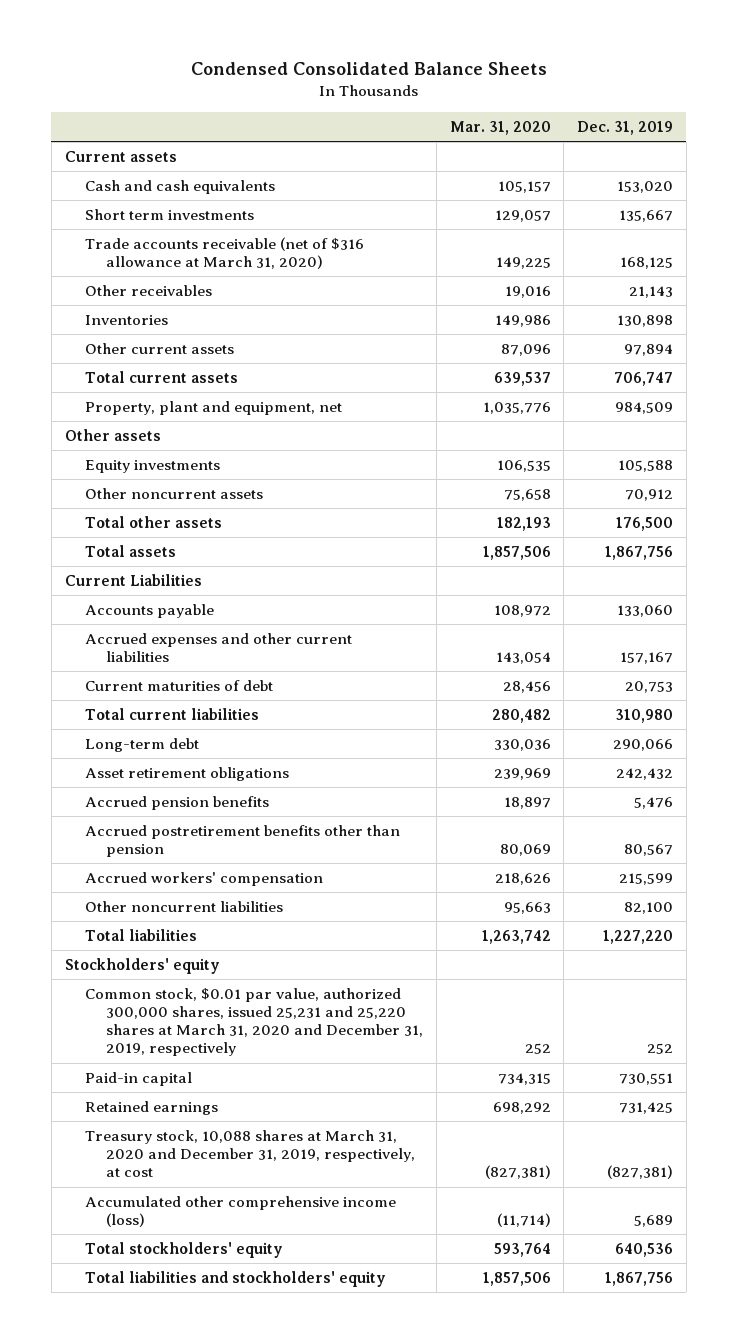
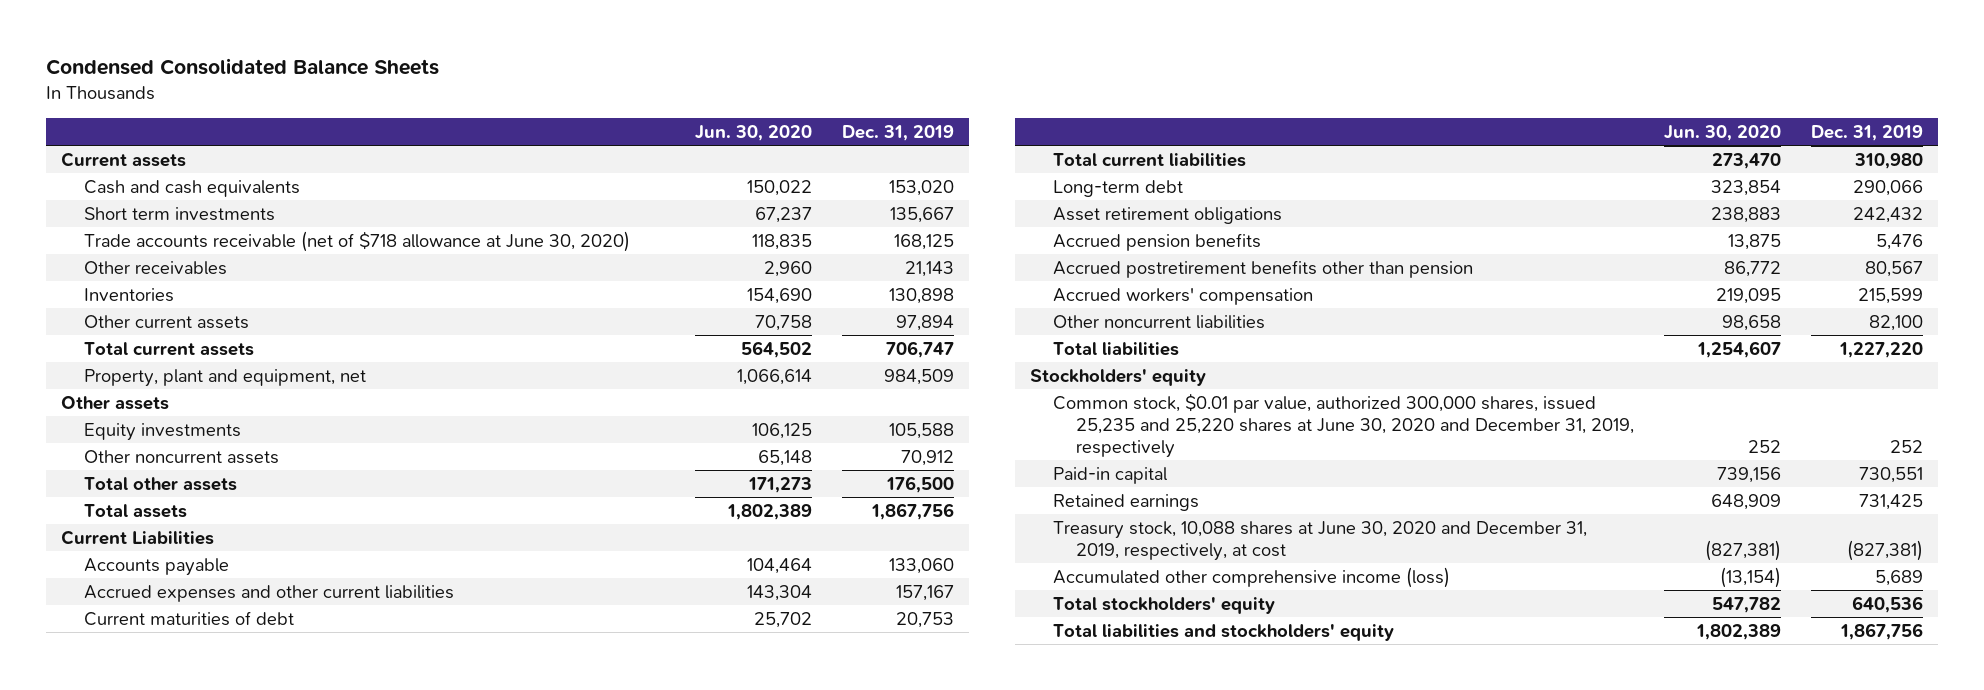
[449,120,551,135] Mar. 31, 2020 -> none
none -> [694,124,812,141] Jun. 30, 2020
[85,236,365,270] Trade accounts receivable (net of $316 allowance at March 31, 2020) -> [83,230,630,252] Trade accounts receivable (net of $718 allowance at June 30, 2020)
[85,987,424,1057] Common stock, $0.01 par value, authorized 300,000 shares, issued 25,231 and 25,220 shares at March 31, 2020 and December 31, 2019, respectively -> [1052,392,1634,458] Common stock, $0.01 par value, authorized 300,000 shares, issued 25,235 and 25,220 shares at June 30, 2020 and December 31, 2019, respectively
[85,1129,416,1178] Treasury stock, 10,088 shares at March 31, 2020 and December 31, 2019, respectively, at cost -> [1052,520,1587,561] Treasury stock, 10,088 shares at June 30, 2020 and December 31, 2019, respectively, at cost

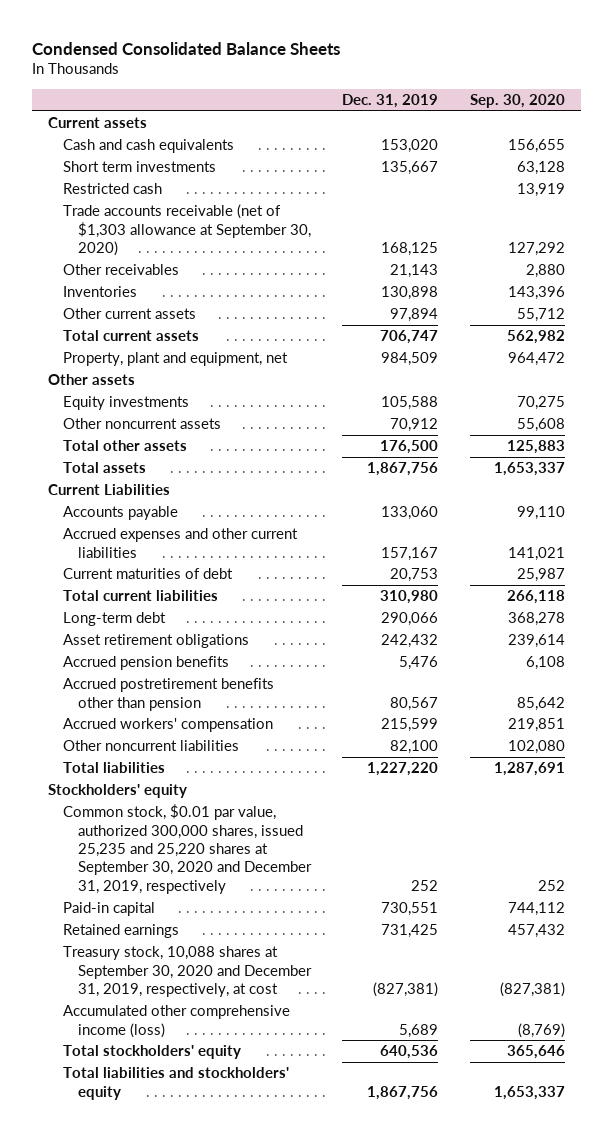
[694,124,812,141] Jun. 30, 2020 -> none
none -> [469,93,565,108] Sep. 30, 2020
none -> [62,183,162,195] Restricted cash
[83,230,630,252] Trade accounts receivable (net of $718 allowance at June 30, 2020) -> [62,204,311,256] Trade accounts receivable (net of $1,303 allowance at September 30, 2020)
[1052,392,1634,458] Common stock, $0.01 par value, authorized 300,000 shares, issued 25,235 and 25,220 shares at June 30, 2020 and December 31, 2019, respectively -> [62,804,312,894] Common stock, $0.01 par value, authorized 300,000 shares, issued 25,235 and 25,220 shares at September 30, 2020 and December 31, 2019, respectively
[1052,520,1587,561] Treasury stock, 10,088 shares at June 30, 2020 and December 31, 2019, respectively, at cost -> [62,946,312,997] Treasury stock, 10,088 shares at September 30, 2020 and December 31, 2019, respectively, at cost

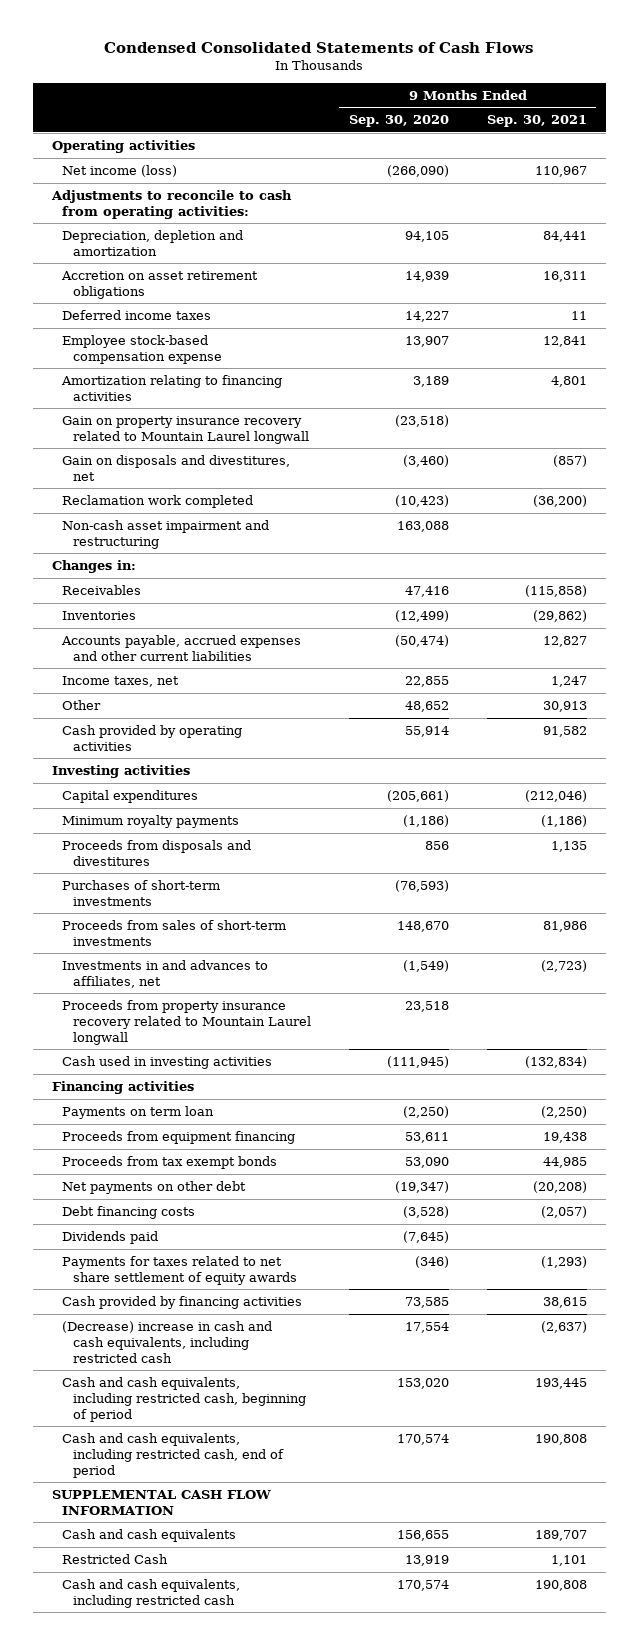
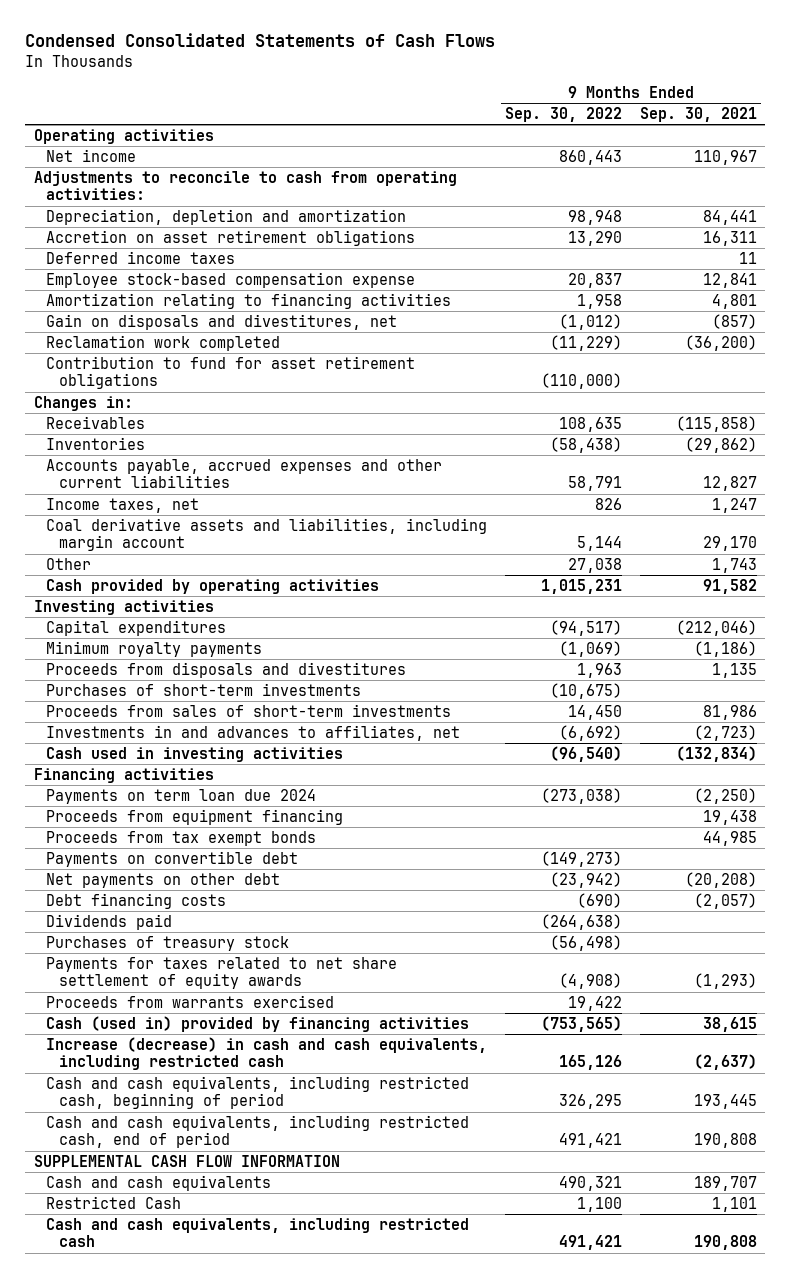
[348,115,449,128] Sep. 30, 2020 -> none
none -> [505,107,623,123] Sep. 30, 2022
[62,164,178,177] Net income (loss) -> [46,149,137,163] Net income
[62,415,310,444] Gain on property insurance recovery related to Mountain Laurel longwall -> none
[62,519,270,549] Non-cash asset impairment and restructuring -> none
none -> [46,356,416,390] Contribution to fund for asset retirement obligations
none -> [46,518,488,552] Coal derivative assets and liabilities, including margin account
[542,700,587,712] 30,913 -> [711,558,757,574] 1,743
[62,999,312,1045] Proceeds from property insurance recovery related to Mountain Laurel longwall -> none
[62,1105,215,1119] Payments on term loan -> [46,789,317,805] Payments on term loan due 2024
none -> [46,851,299,868] Payments on convertible debt
none -> [46,936,290,952] Purchases of treasury stock
none -> [46,995,335,1009] Proceeds from warrants exercised
[62,1295,303,1309] Cash provided by financing activities -> [46,1016,470,1033] Cash (used in) provided by financing activities
[62,1320,273,1363] (Decrease) increase in cash and cash equivalents, including restricted cash -> [46,1037,488,1071] Increase (decrease) in cash and cash equivalents, including restricted cash

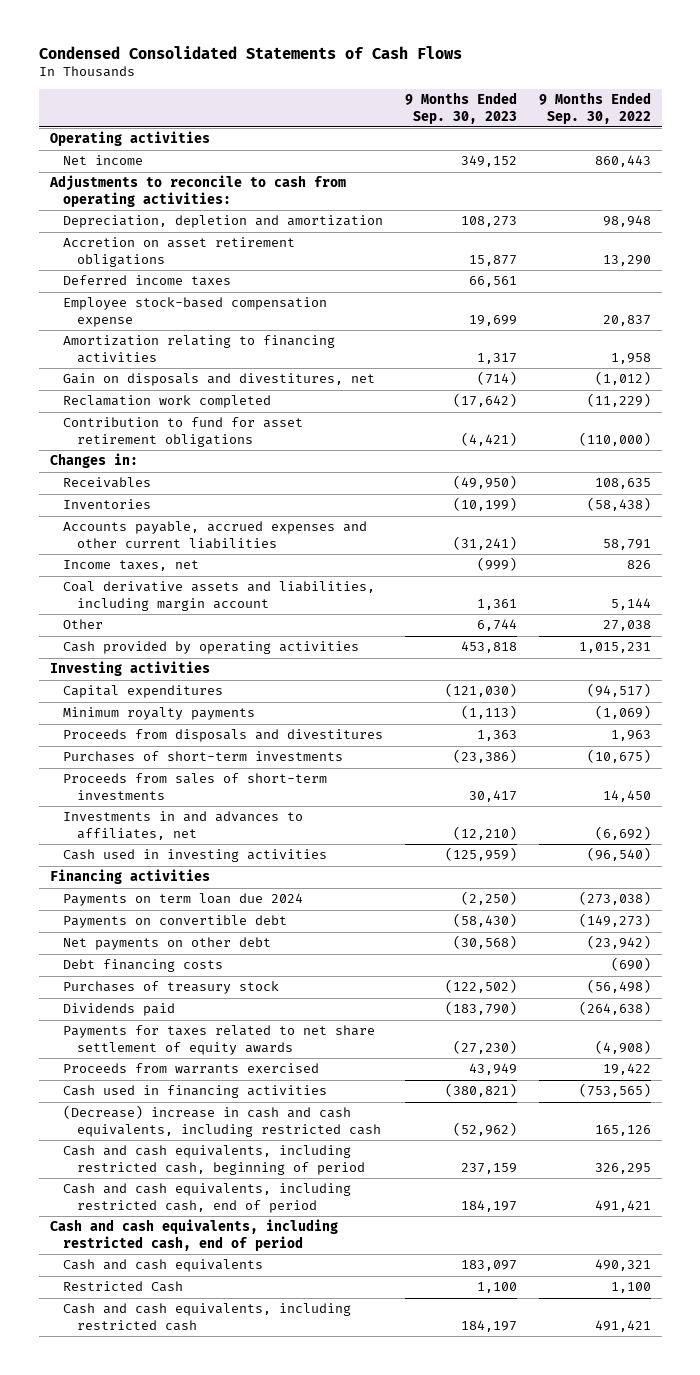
[639,107,757,123] Sep. 30, 2021 -> none
none -> [405,92,518,124] 9 Months Ended Sep. 30, 2023
[46,809,344,826] Proceeds from equipment financing -> none
[46,831,317,847] Proceeds from tax exempt bonds -> none
[46,914,173,931] Dividends paid -> [63,1003,176,1017] Dividends paid
[46,1016,470,1033] Cash (used in) provided by financing activities -> [63,1085,328,1099] Cash used in financing activities
[46,1037,488,1071] Increase (decrease) in cash and cash equivalents, including restricted cash -> [63,1105,381,1137] (Decrease) increase in cash and cash equivalents, including restricted cash
[33,1155,340,1168] SUPPLEMENTAL CASH FLOW INFORMATION -> none
none -> [49,1219,338,1251] Cash and cash equivalents, including restricted cash, end of period

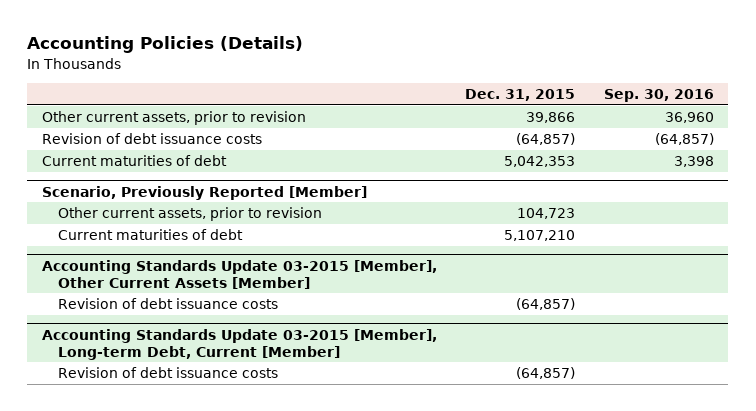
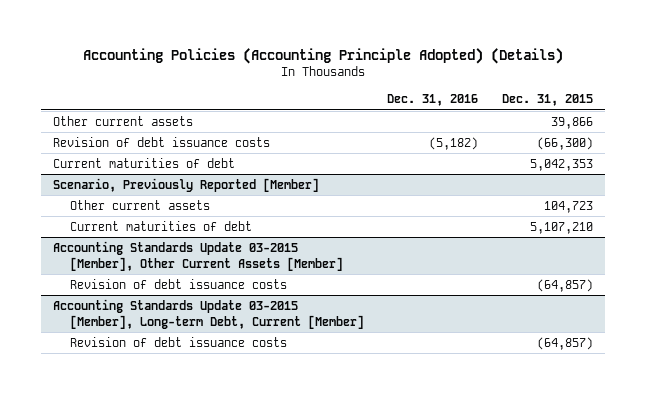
[27,36,304,54] Accounting Policies (Details) -> [82,47,563,64] Accounting Policies (Accounting Principle Adopted) (Details)
[603,89,714,103] Sep. 30, 2016 -> none
none -> [387,94,479,107] Dec. 31, 2016
[41,111,306,126] Other current assets, prior to revision -> [52,115,193,126] Other current assets
[516,133,576,146] (64,857) -> [537,136,594,150] (66,300)
[58,207,323,222] Other current assets, prior to revision -> [69,199,210,210] Other current assets

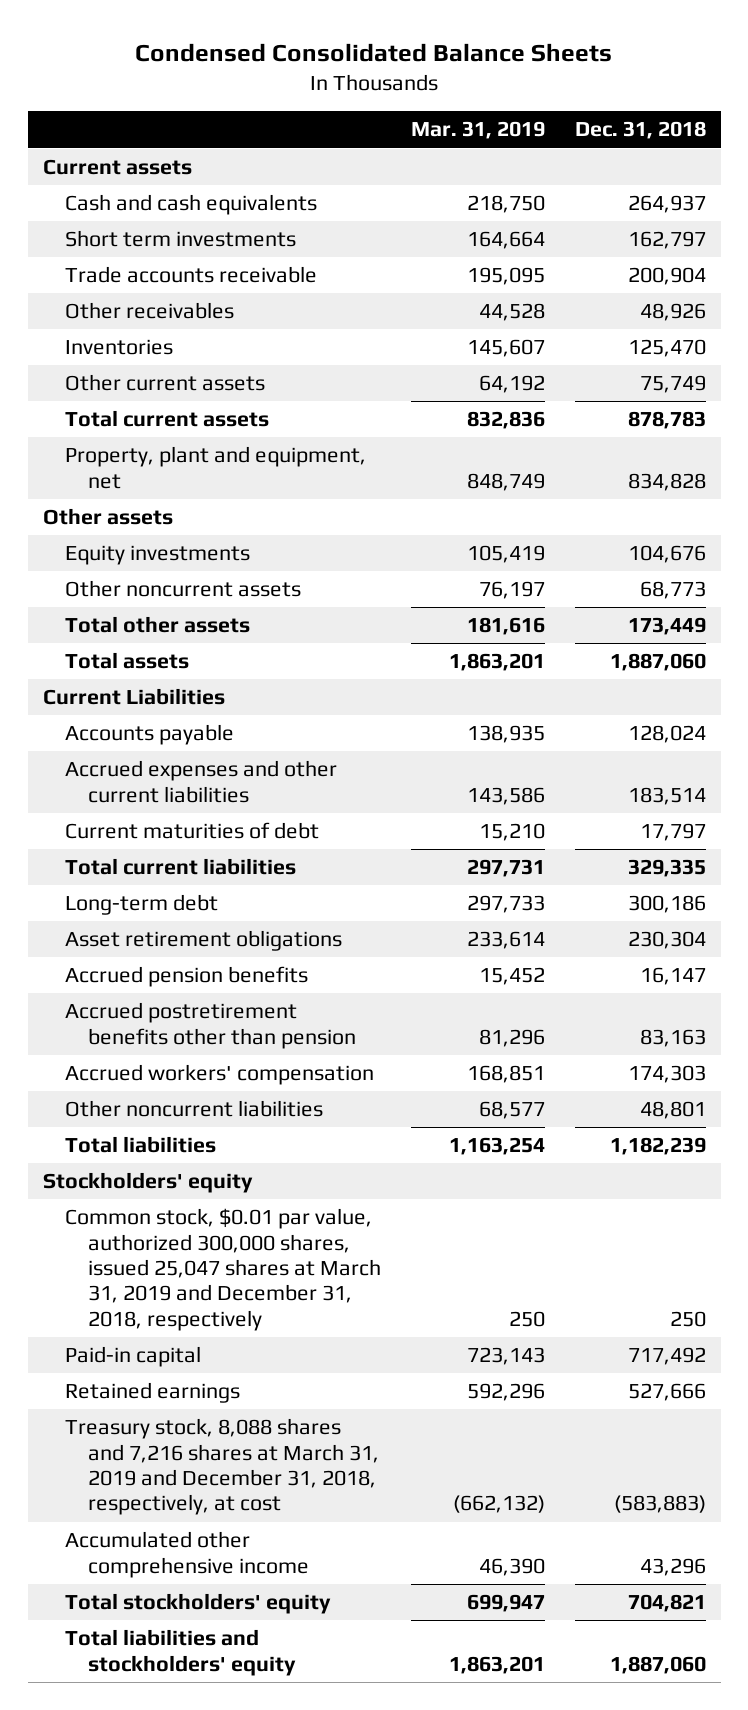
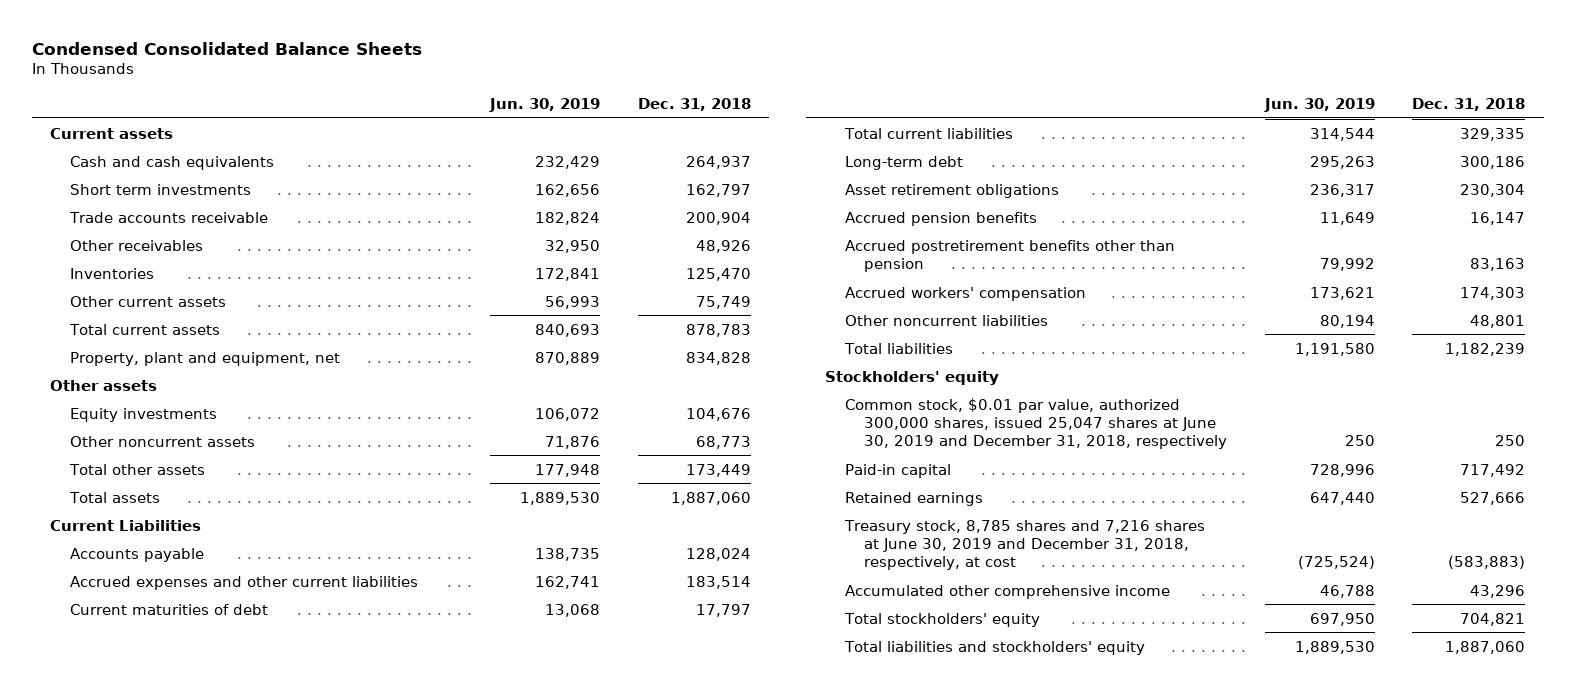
[410,121,545,140] Mar. 31, 2019 -> none
none -> [489,97,601,112] Jun. 30, 2019
[65,1208,381,1331] Common stock, $0.01 par value, authorized 300,000 shares, issued 25,047 shares at March 31, 2019 and December 31, 2018, respectively -> [844,397,1228,450] Common stock, $0.01 par value, authorized 300,000 shares, issued 25,047 shares at June 30, 2019 and December 31, 2018, respectively
[65,1418,379,1516] Treasury stock, 8,088 shares and 7,216 shares at March 31, 2019 and December 31, 2018, respectively, at cost -> [843,519,1205,571] Treasury stock, 8,785 shares and 7,216 shares at June 30, 2019 and December 31, 2018, respectively, at cost

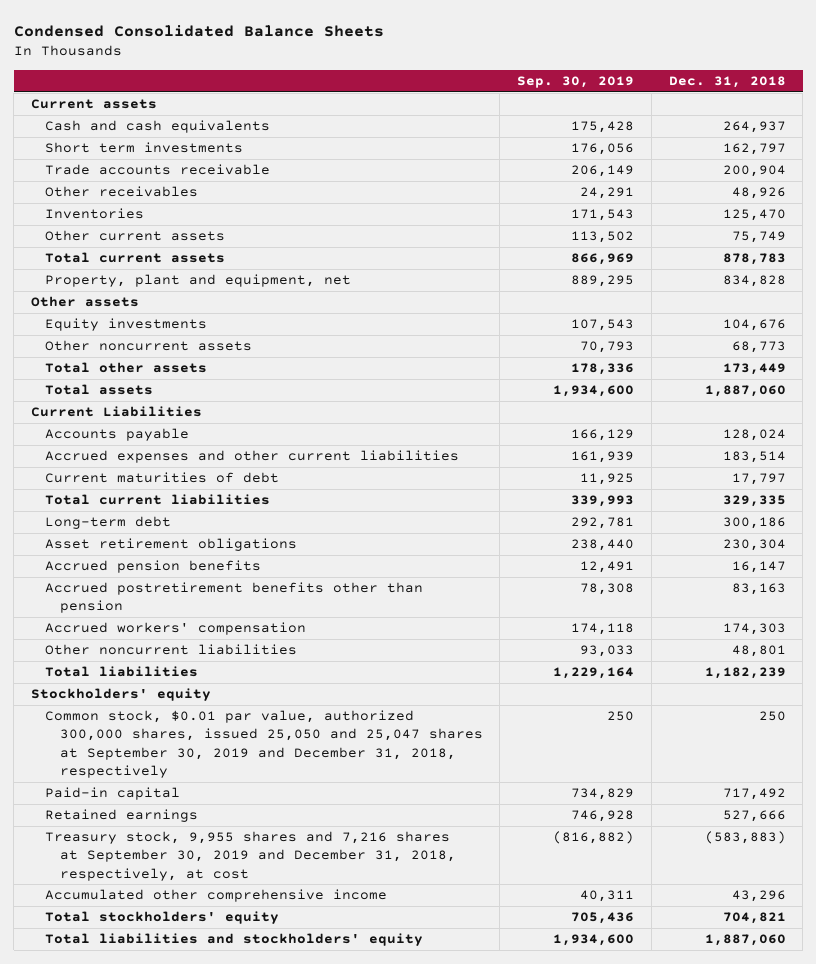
[489,97,601,112] Jun. 30, 2019 -> none
none -> [517,75,635,88] Sep. 30, 2019
[844,397,1228,450] Common stock, $0.01 par value, authorized 300,000 shares, issued 25,047 shares at June 30, 2019 and December 31, 2018, respectively -> [45,710,483,778] Common stock, $0.01 par value, authorized 300,000 shares, issued 25,050 and 25,047 shares at September 30, 2019 and December 31, 2018, respectively
[843,519,1205,571] Treasury stock, 8,785 shares and 7,216 shares at June 30, 2019 and December 31, 2018, respectively, at cost -> [45,831,456,881] Treasury stock, 9,955 shares and 7,216 shares at September 30, 2019 and December 31, 2018, respectively, at cost

